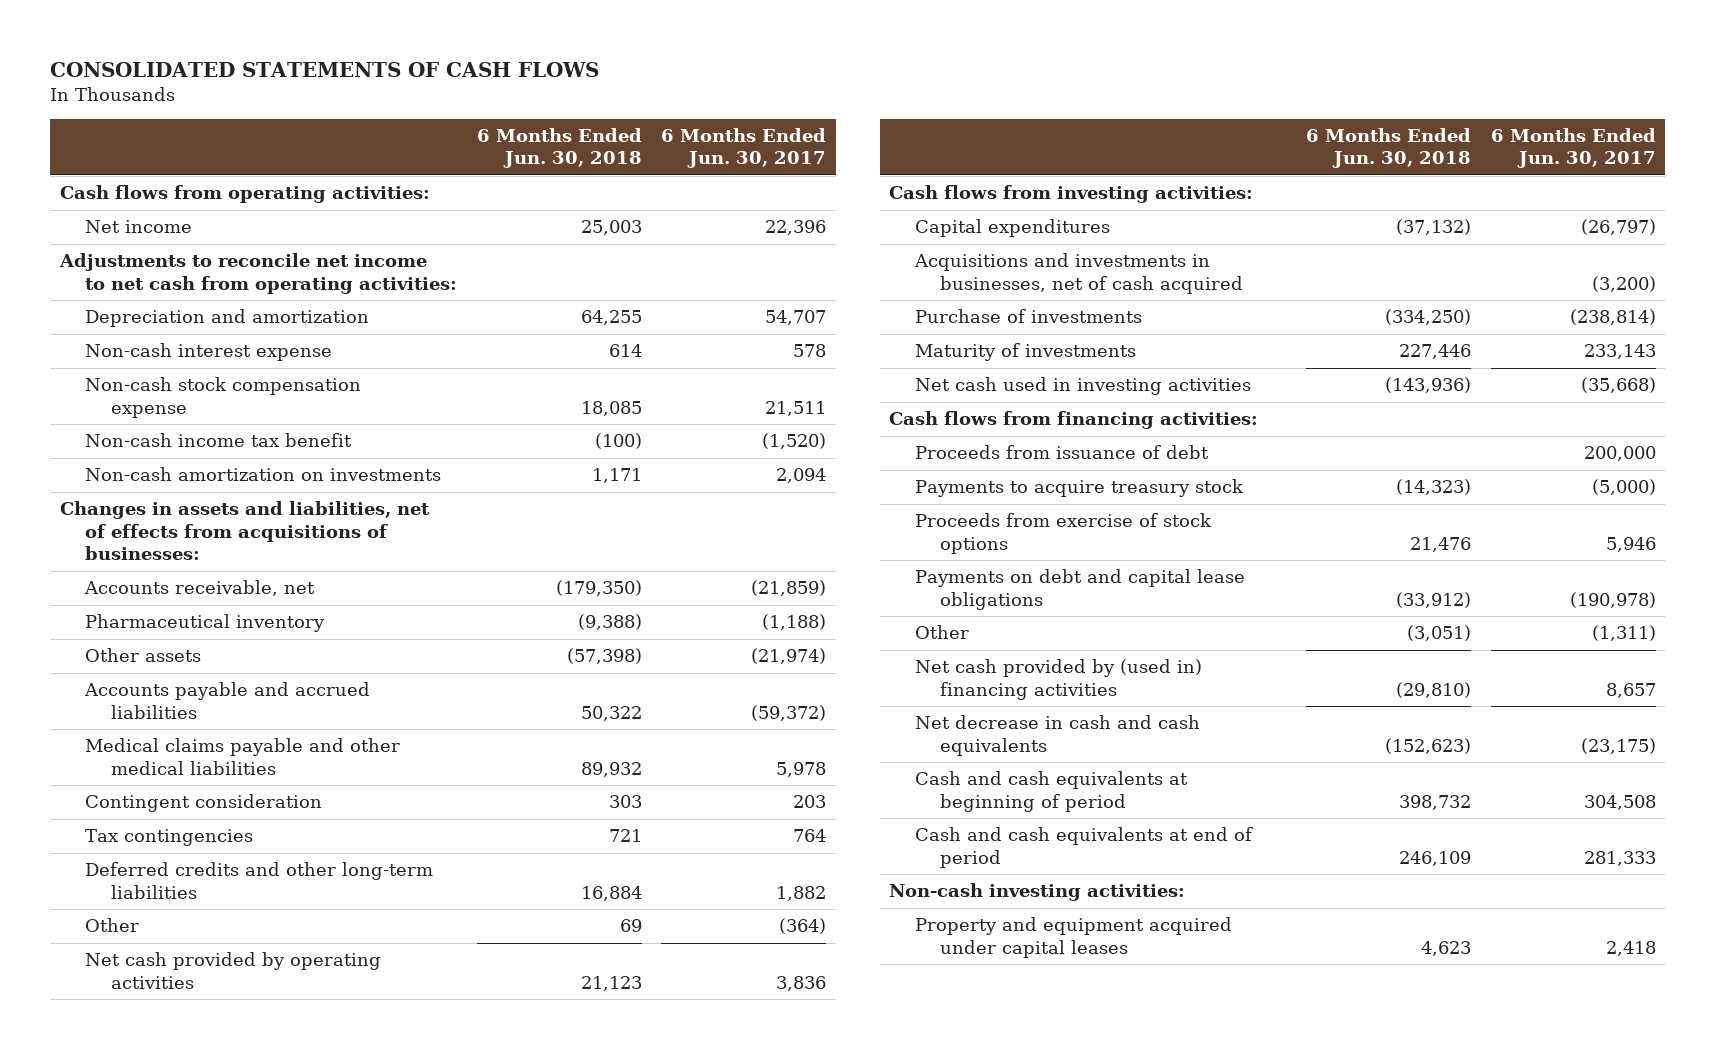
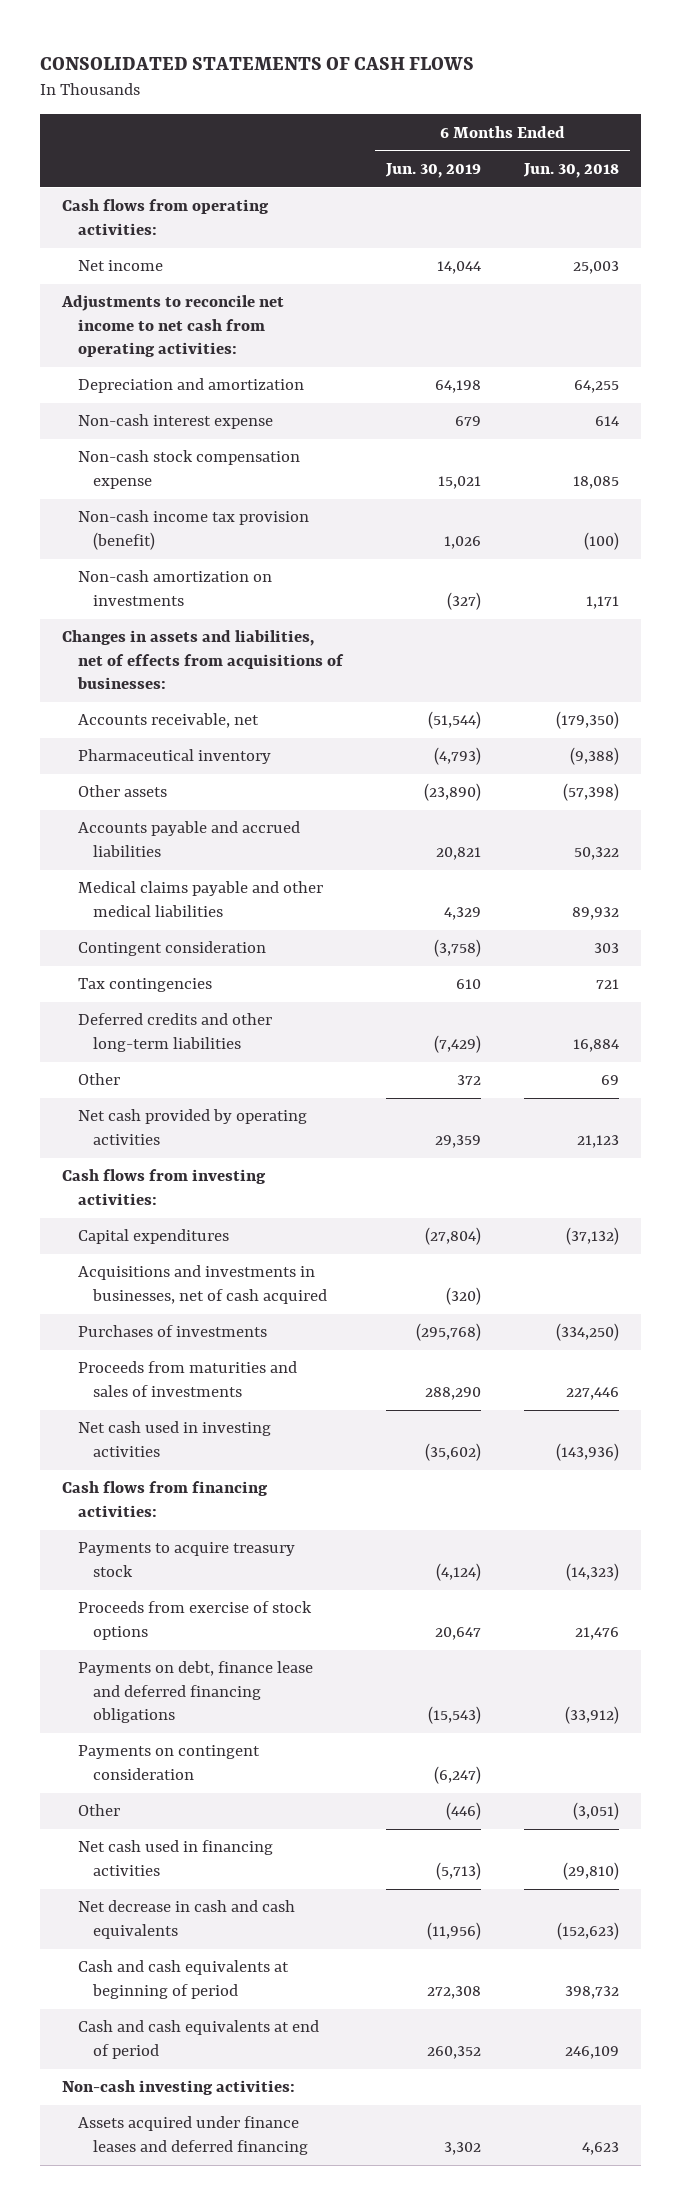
[661,127,827,169] 6 Months Ended Jun. 30, 2017 -> none
none -> [385,162,482,178] Jun. 30, 2019
[85,433,353,448] Non-cash income tax benefit -> [77,510,309,550] Non-cash income tax provision (benefit)
[914,309,1142,324] Purchase of investments -> [77,1325,267,1338] Purchases of investments
[914,343,1136,362] Maturity of investments -> [77,1361,297,1397] Proceeds from maturities and sales of investments
[914,445,1209,460] Proceeds from issuance of debt -> none
[914,569,1245,610] Payments on debt and capital lease obligations -> [77,1661,313,1724] Payments on debt, finance lease and deferred financing obligations
none -> [77,1745,260,1780] Payments on contingent consideration
[914,659,1202,700] Net cash provided by (used in) financing activities -> [77,1840,273,1876] Net cash used in financing activities
[914,917,1232,958] Property and equipment acquired under capital leases -> [77,2116,309,2155] Assets acquired under finance leases and deferred financing

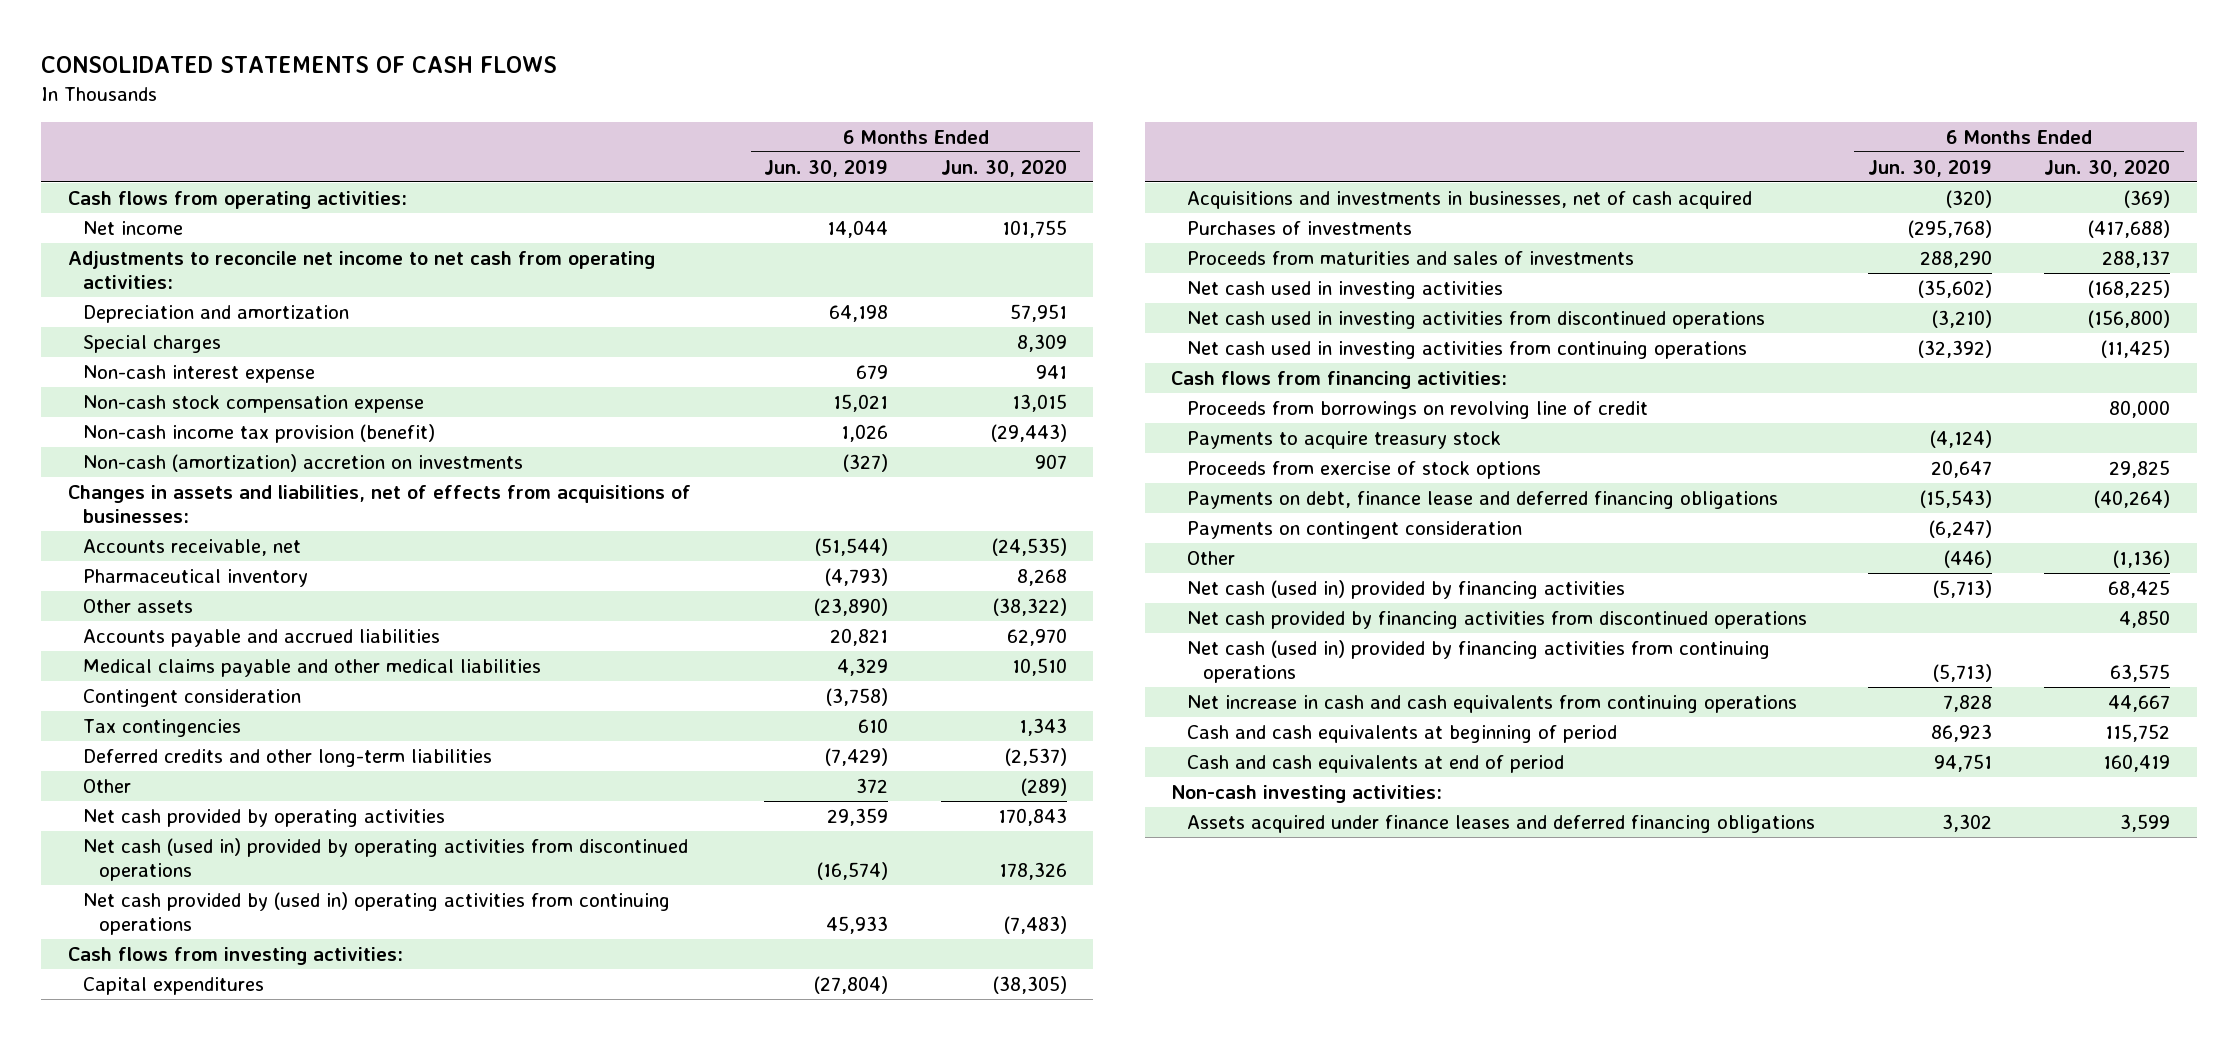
[523,162,620,178] Jun. 30, 2018 -> none
none -> [940,159,1067,177] Jun. 30, 2020
none -> [83,335,222,354] Special charges
[77,570,272,606] Non-cash amortization on investments -> [83,454,524,473] Non-cash (amortization) accretion on investments
none -> [83,838,689,882] Net cash (used in) provided by operating activities from discontinued operations
none -> [83,892,671,936] Net cash provided by (used in) operating activities from continuing operations
none -> [1186,311,1765,330] Net cash used in investing activities from discontinued operations
none -> [1186,341,1747,360] Net cash used in investing activities from continuing operations
none -> [1186,401,1648,420] Proceeds from borrowings on revolving line of credit
[77,1840,273,1876] Net cash used in financing activities -> [1186,580,1625,600] Net cash (used in) provided by financing activities
none -> [1186,611,1807,630] Net cash provided by financing activities from discontinued operations
none -> [1186,640,1770,684] Net cash (used in) provided by financing activities from continuing operations
[77,1900,295,1939] Net decrease in cash and cash equivalents -> [1186,695,1797,714] Net increase in cash and cash equivalents from continuing operations
[427,1921,482,1940] (11,956) -> [1942,695,1992,713] 7,828
[427,1985,482,1999] 272,308 -> [1930,724,1992,743] 86,923
[427,2045,482,2059] 260,352 -> [1933,754,1992,773] 94,751
[77,2116,309,2155] Assets acquired under finance leases and deferred financing -> [1186,815,1815,834] Assets acquired under finance leases and deferred financing obligations

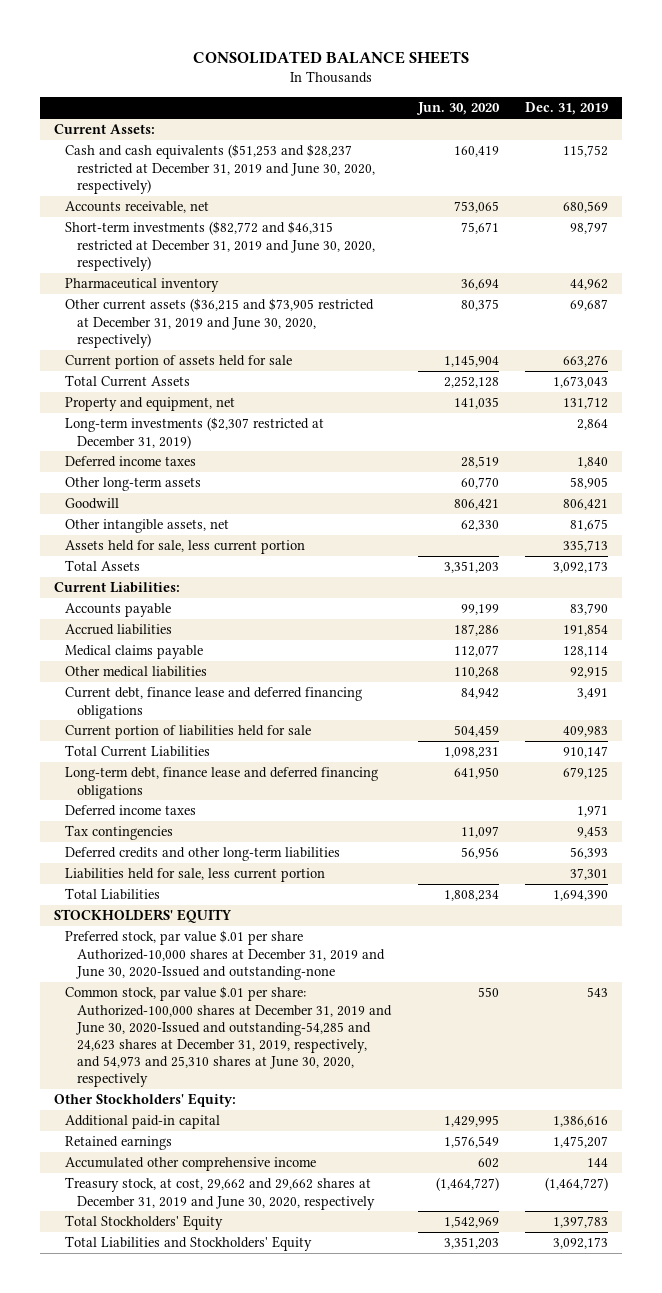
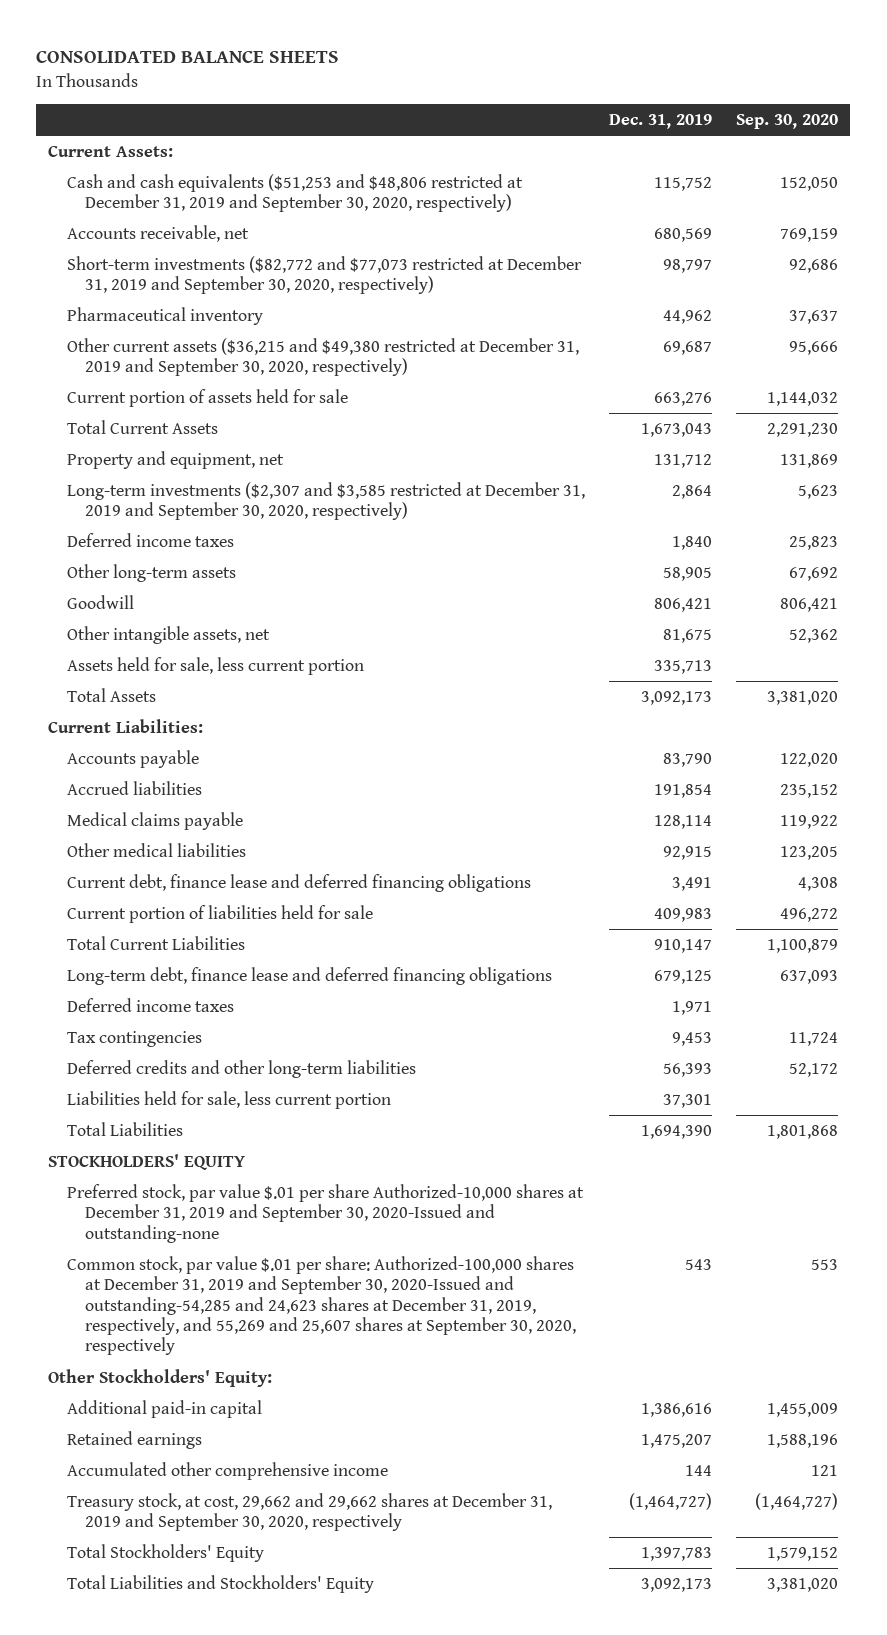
[415,102,500,116] Jun. 30, 2020 -> none
none -> [736,114,839,130] Sep. 30, 2020
[65,144,375,194] Cash and cash equivalents ($51,253 and $28,237 restricted at December 31, 2019 and June 30, 2020, respectively) -> [66,173,523,213] Cash and cash equivalents ($51,253 and $48,806 restricted at December 31, 2019 and September 30, 2020, respectively)
[65,221,375,271] Short-term investments ($82,772 and $46,315 restricted at December 31, 2019 and June 30, 2020, respectively) -> [66,255,582,295] Short-term investments ($82,772 and $77,073 restricted at December 31, 2019 and September 30, 2020, respectively)
[65,298,375,348] Other current assets ($36,215 and $73,905 restricted at December 31, 2019 and June 30, 2020, respectively) -> [66,337,579,377] Other current assets ($36,215 and $49,380 restricted at December 31, 2019 and September 30, 2020, respectively)
[65,417,325,449] Long-term investments ($2,307 restricted at December 31, 2019) -> [66,481,585,521] Long-term investments ($2,307 and $3,585 restricted at December 31, 2019 and September 30, 2020, respectively)
[65,930,385,980] Preferred stock, par value $.01 per share Authorized-10,000 shares at December 31, 2019 and June 30, 2020-Issued and outstanding-none -> [66,1183,584,1243] Preferred stock, par value $.01 per share Authorized-10,000 shares at December 31, 2019 and September 30, 2020-Issued and outstanding-none
[65,986,392,1088] Common stock, par value $.01 per share: Authorized-100,000 shares at December 31, 2019 and June 30, 2020-Issued and outstanding-54,285 and 24,623 shares at December 31, 2019, respectively, and 54,973 and 25,310 shares at June 30, 2020, respectively -> [66,1255,577,1356] Common stock, par value $.01 per share: Authorized-100,000 shares at December 31, 2019 and September 30, 2020-Issued and outstanding-54,285 and 24,623 shares at December 31, 2019, respectively, and 55,269 and 25,607 shares at September 30, 2020, respectively
[65,1177,375,1210] Treasury stock, at cost, 29,662 and 29,662 shares at December 31, 2019 and June 30, 2020, respectively -> [66,1492,552,1532] Treasury stock, at cost, 29,662 and 29,662 shares at December 31, 2019 and September 30, 2020, respectively

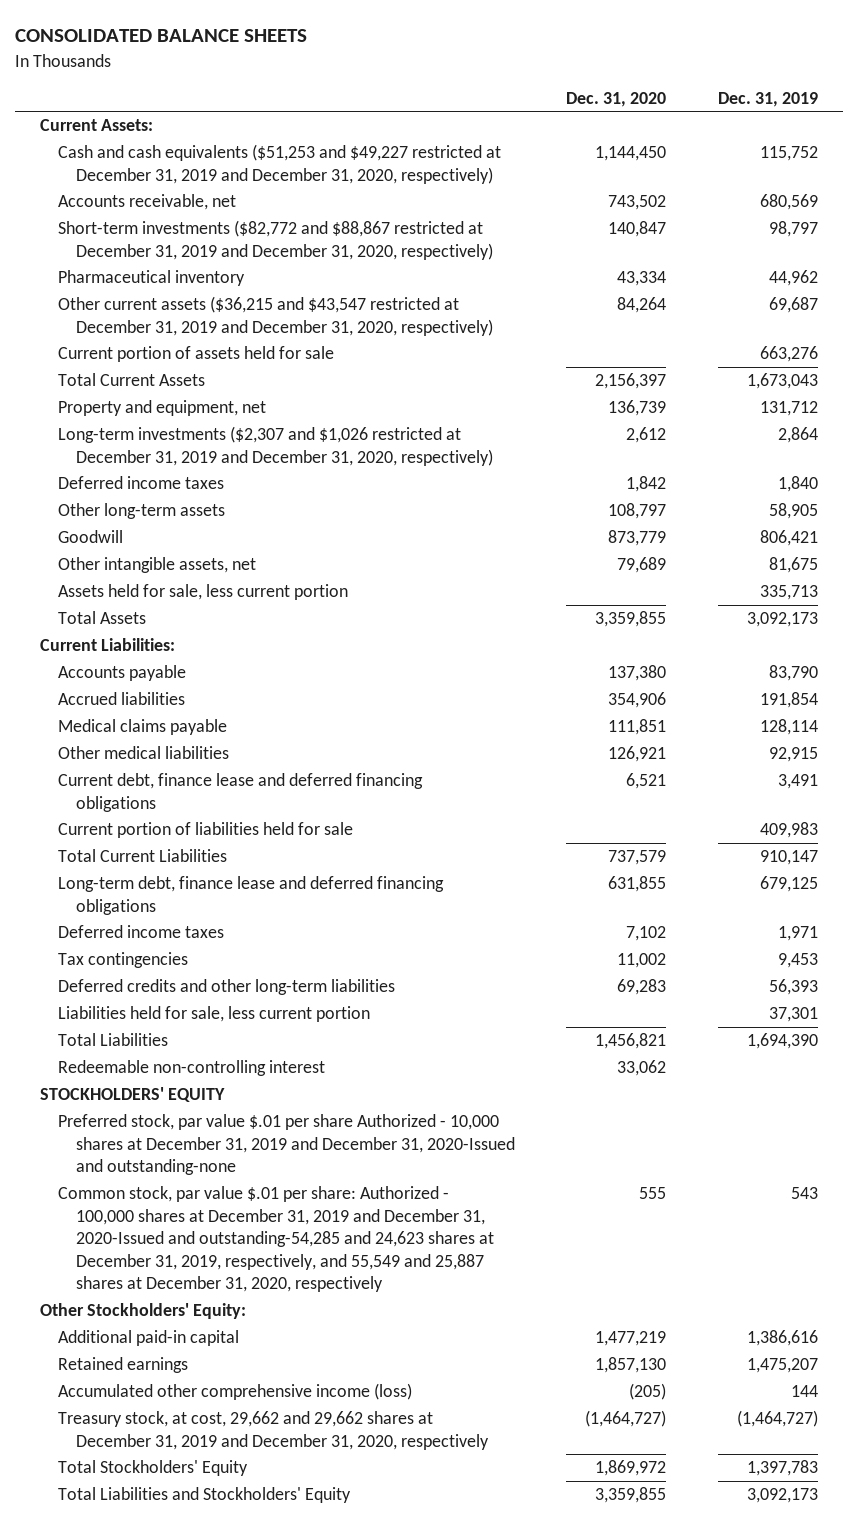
[736,114,839,130] Sep. 30, 2020 -> none
none -> [566,91,667,107] Dec. 31, 2020
[66,173,523,213] Cash and cash equivalents ($51,253 and $48,806 restricted at December 31, 2019 and September 30, 2020, respectively) -> [58,144,502,184] Cash and cash equivalents ($51,253 and $49,227 restricted at December 31, 2019 and December 31, 2020, respectively)
[66,255,582,295] Short-term investments ($82,772 and $77,073 restricted at December 31, 2019 and September 30, 2020, respectively) -> [58,220,493,260] Short-term investments ($82,772 and $88,867 restricted at December 31, 2019 and December 31, 2020, respectively)
[66,337,579,377] Other current assets ($36,215 and $49,380 restricted at December 31, 2019 and September 30, 2020, respectively) -> [58,296,493,336] Other current assets ($36,215 and $43,547 restricted at December 31, 2019 and December 31, 2020, respectively)
[66,481,585,521] Long-term investments ($2,307 and $3,585 restricted at December 31, 2019 and September 30, 2020, respectively) -> [58,426,493,466] Long-term investments ($2,307 and $1,026 restricted at December 31, 2019 and December 31, 2020, respectively)
none -> [58,1060,326,1077] Redeemable non-controlling interest
[66,1183,584,1243] Preferred stock, par value $.01 per share Authorized-10,000 shares at December 31, 2019 and September 30, 2020-Issued and outstanding-none -> [58,1114,515,1176] Preferred stock, par value $.01 per share Authorized - 10,000 shares at December 31, 2019 and December 31, 2020-Issued and outstanding-none
[66,1255,577,1356] Common stock, par value $.01 per share: Authorized-100,000 shares at December 31, 2019 and September 30, 2020-Issued and outstanding-54,285 and 24,623 shares at December 31, 2019, respectively, and 55,269 and 25,607 shares at September 30, 2020, respectively -> [58,1186,494,1293] Common stock, par value $.01 per share: Authorized - 100,000 shares at December 31, 2019 and December 31, 2020-Issued and outstanding-54,285 and 24,623 shares at December 31, 2019, respectively, and 55,549 and 25,887 shares at December 31, 2020, respectively
[66,1461,388,1480] Accumulated other comprehensive income -> [58,1383,413,1401] Accumulated other comprehensive income (loss)
[66,1492,552,1532] Treasury stock, at cost, 29,662 and 29,662 shares at December 31, 2019 and September 30, 2020, respectively -> [58,1411,489,1450] Treasury stock, at cost, 29,662 and 29,662 shares at December 31, 2019 and December 31, 2020, respectively

